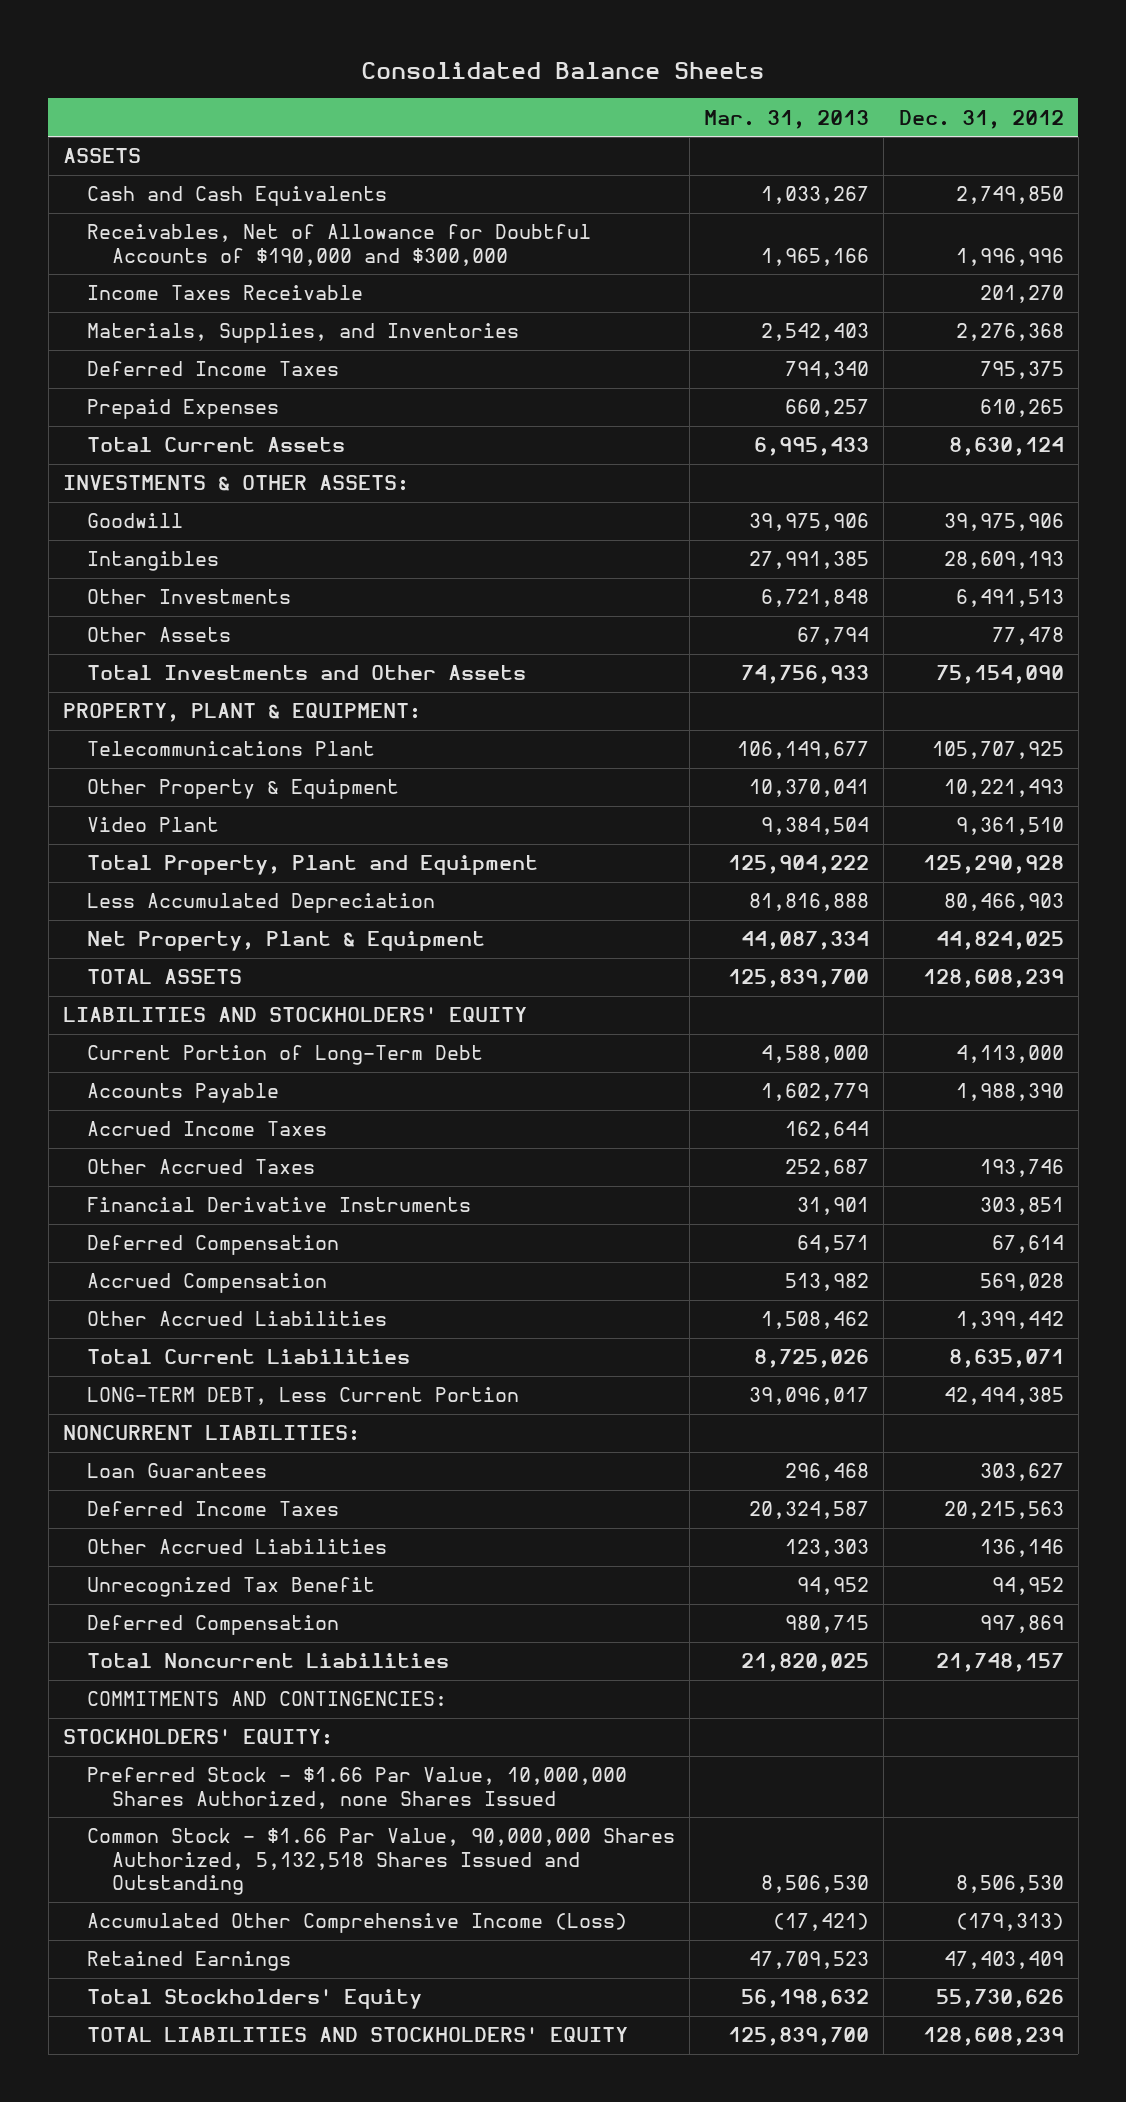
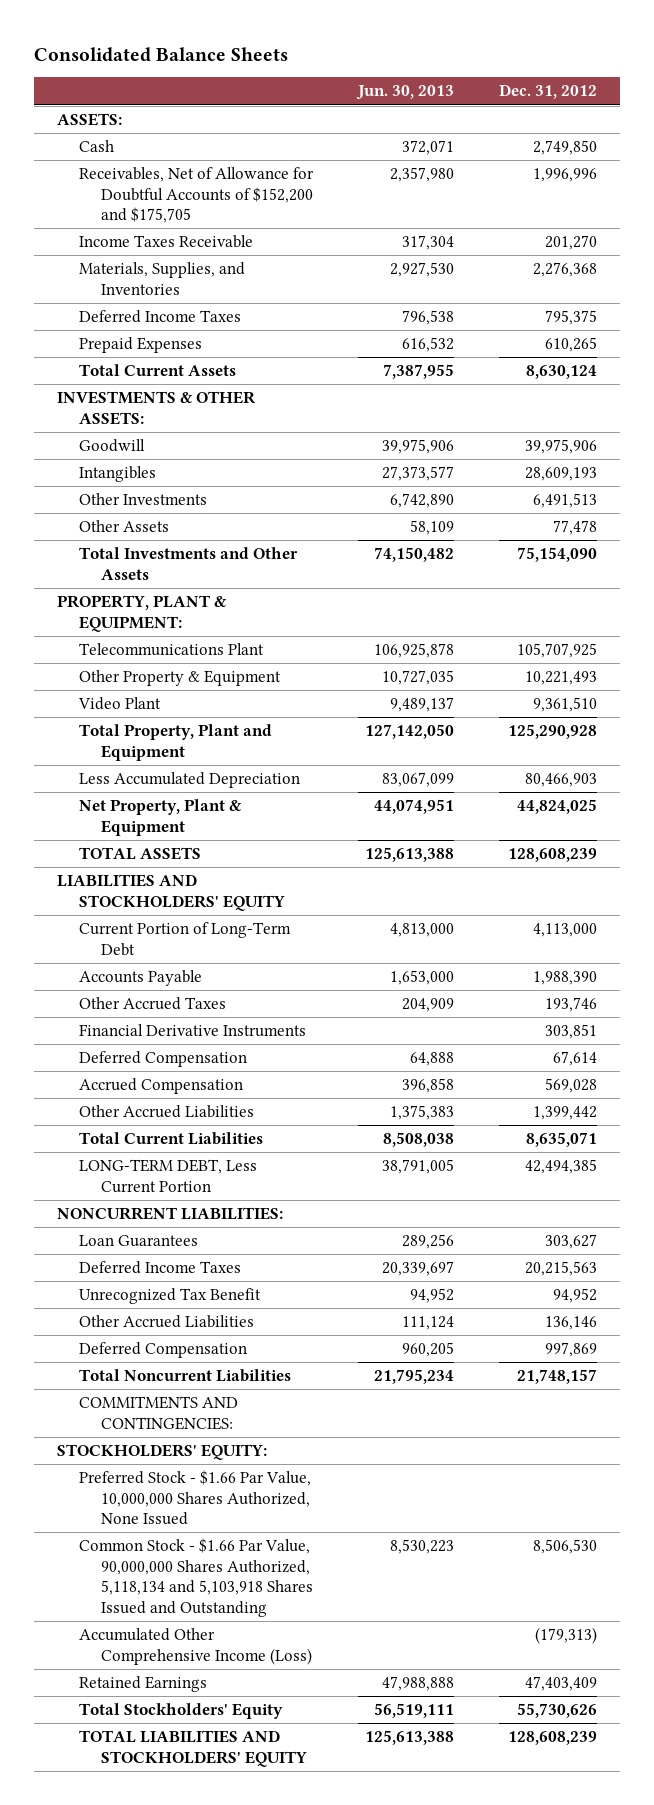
[704,109,870,129] Mar. 31, 2013 -> none
none -> [356,85,455,101] Jun. 30, 2013
[62,148,141,164] ASSETS -> [56,113,122,127] ASSETS:
[87,186,388,207] Cash and Cash Equivalents -> [79,140,115,153] Cash
[87,224,592,266] Receivables, Net of Allowance for Doubtful Accounts of $190,000 and $300,000 -> [79,167,315,224] Receivables, Net of Allowance for Doubtful Accounts of $152,200 and $175,705
[87,1121,328,1137] Accrued Income Taxes -> none
[87,1539,388,1555] Other Accrued Liabilities -> [79,1315,255,1329] Other Accrued Liabilities
[87,1767,628,1809] Preferred Stock - $1.66 Par Value, 10,000,000 Shares Authorized, none Shares Issued -> [79,1470,312,1526] Preferred Stock - $1.66 Par Value, 10,000,000 Shares Authorized, None Issued
[87,1828,676,1896] Common Stock - $1.66 Par Value, 90,000,000 Shares Authorized, 5,132,518 Shares Issued and Outstanding -> [79,1538,314,1618] Common Stock - $1.66 Par Value, 90,000,000 Shares Authorized, 5,118,134 and 5,103,918 Shares Issued and Outstanding

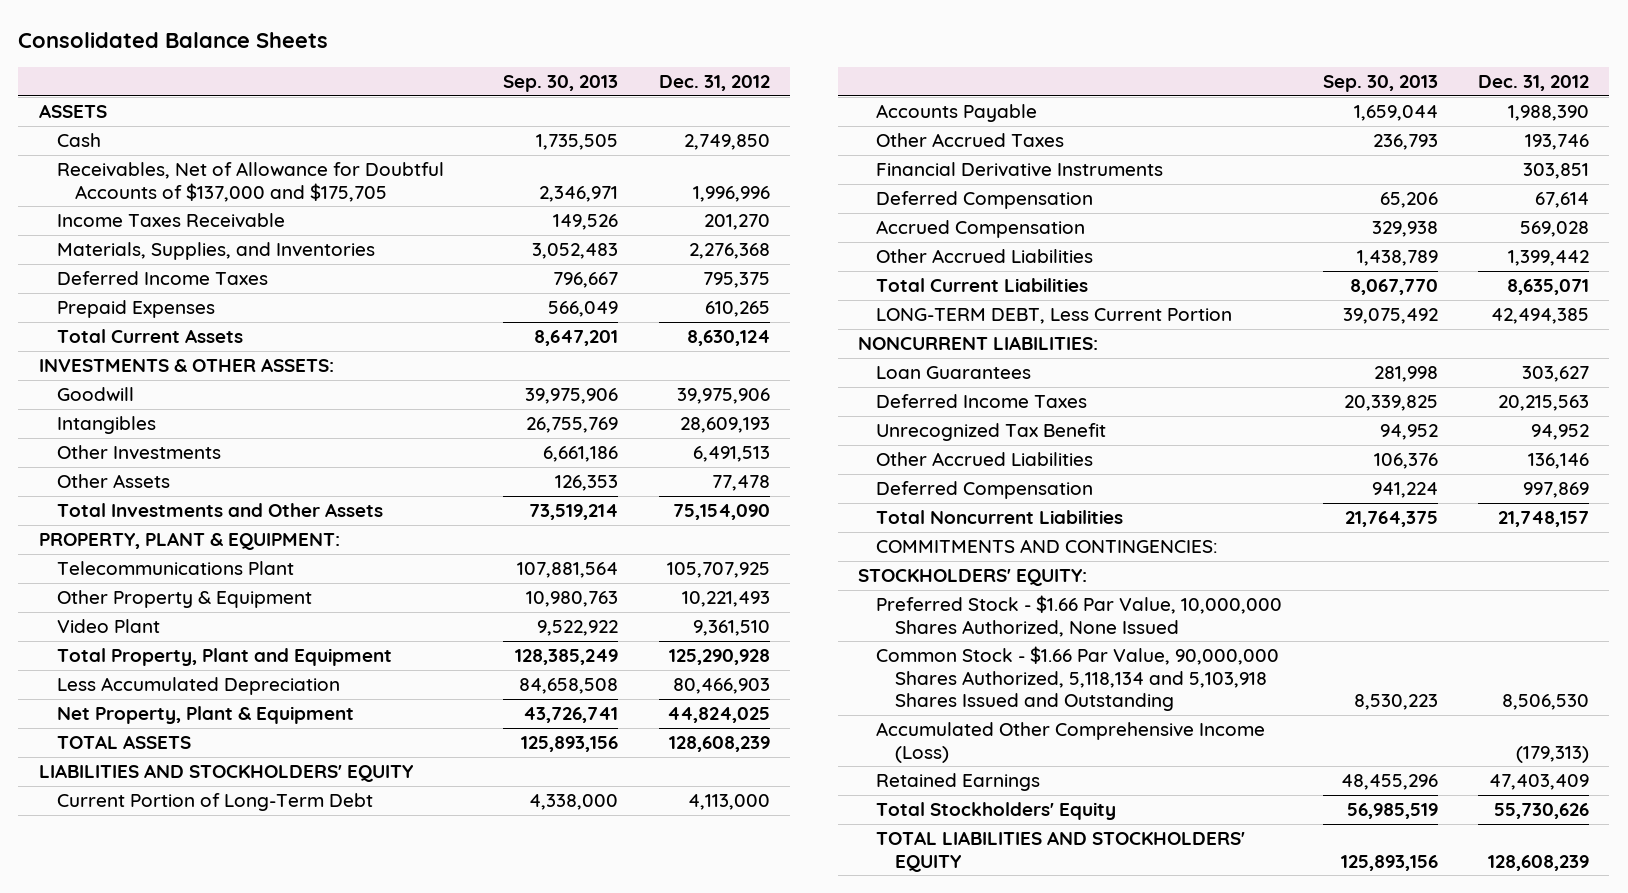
[356,85,455,101] Jun. 30, 2013 -> none
none -> [503,75,619,93] Sep. 30, 2013
[56,113,122,127] ASSETS: -> [38,104,107,119] ASSETS
[79,167,315,224] Receivables, Net of Allowance for Doubtful Accounts of $152,200 and $175,705 -> [57,162,445,202] Receivables, Net of Allowance for Doubtful Accounts of $137,000 and $175,705

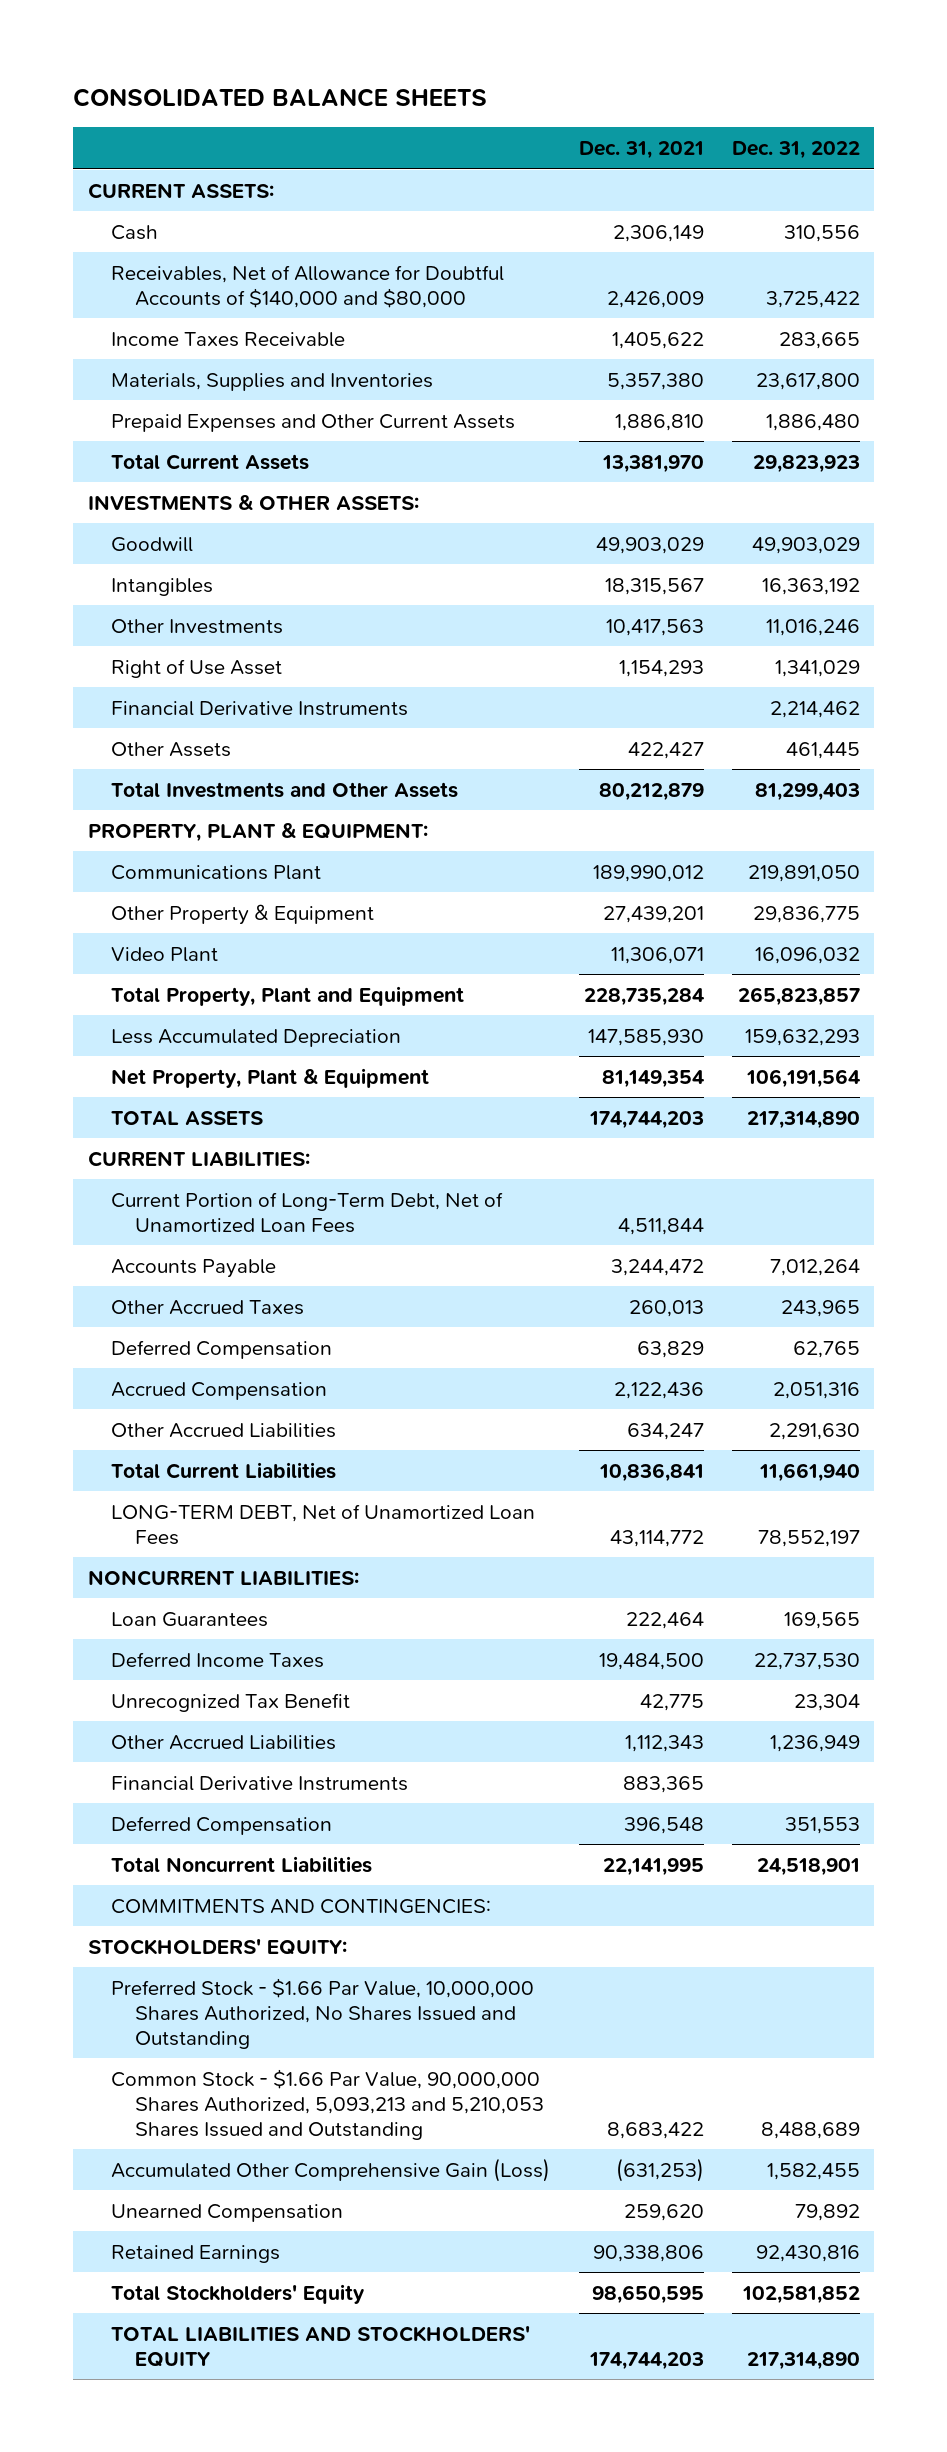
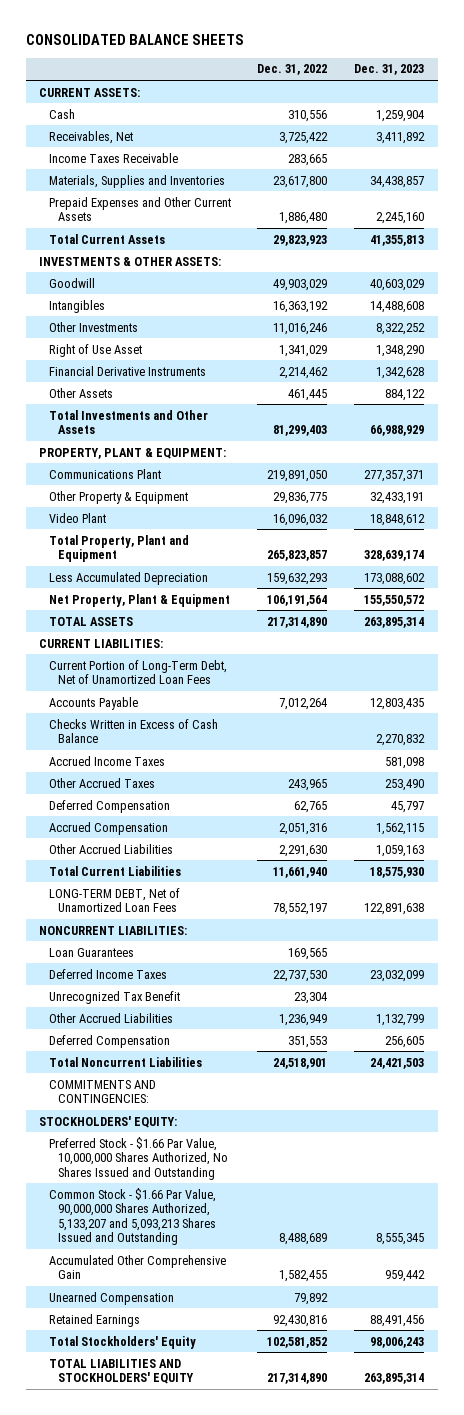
[578,141,704,160] Dec. 31, 2021 -> none
none -> [354,64,425,76] Dec. 31, 2023
[111,264,505,308] Receivables, Net of Allowance for Doubtful Accounts of $140,000 and $80,000 -> [48,130,133,144] Receivables, Net
none -> [48,718,218,744] Checks Written in Excess of Cash Balance
none -> [48,755,165,766] Accrued Income Taxes
[111,1775,409,1791] Financial Derivative Instruments -> none
[111,2068,545,2141] Common Stock - $1.66 Par Value, 90,000,000 Shares Authorized, 5,093,213 and 5,210,053 Shares Issued and Outstanding -> [48,1187,216,1246] Common Stock - $1.66 Par Value, 90,000,000 Shares Authorized, 5,133,207 and 5,093,213 Shares Issued and Outstanding
[111,2157,551,2182] Accumulated Other Comprehensive Gain (Loss) -> [48,1254,226,1280] Accumulated Other Comprehensive Gain

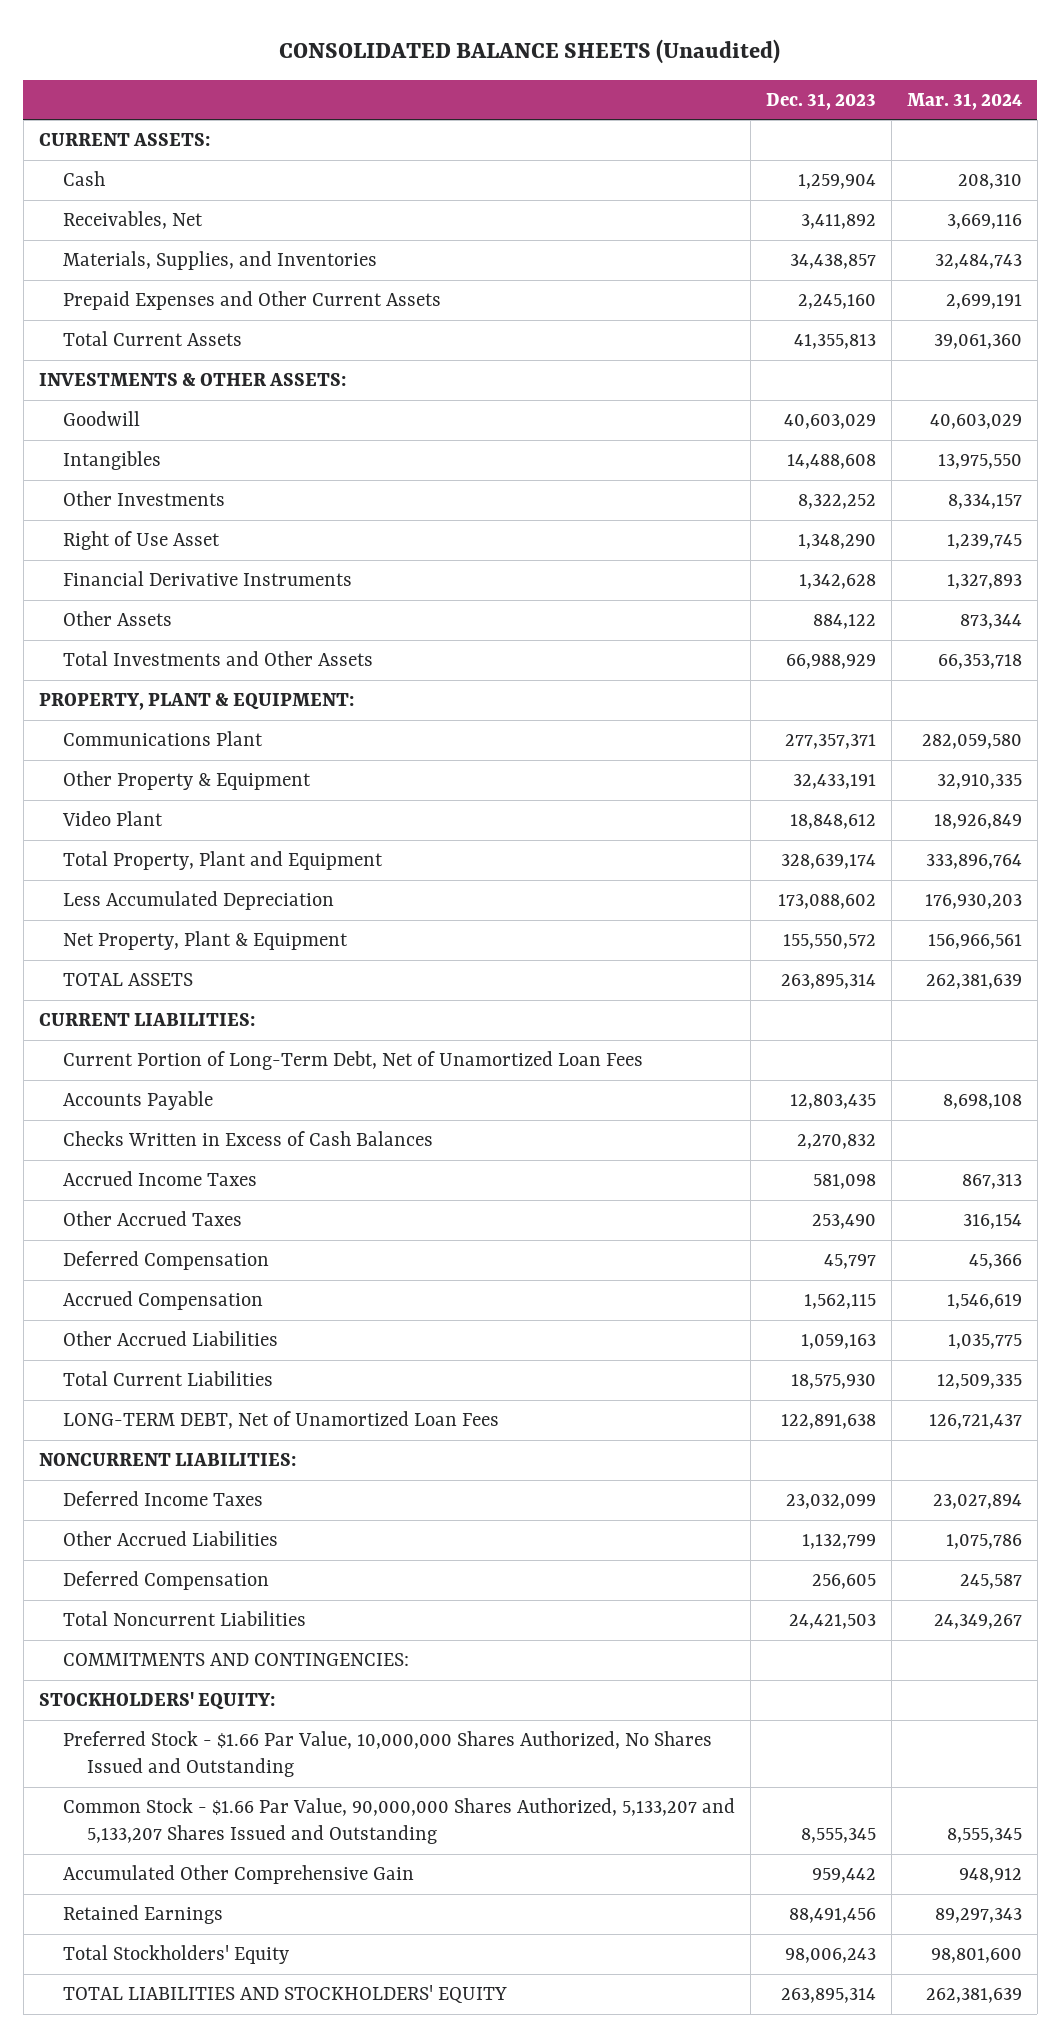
[25,34,244,46] CONSOLIDATED BALANCE SHEETS -> [279,38,781,64] CONSOLIDATED BALANCE SHEETS (Unaudited)
[257,64,328,76] Dec. 31, 2022 -> none
none -> [906,92,1022,110] Mar. 31, 2024
[48,152,178,163] Income Taxes Receivable -> none
[48,174,225,188] Materials, Supplies and Inventories -> [62,251,377,271] Materials, Supplies, and Inventories
[48,718,218,744] Checks Written in Excess of Cash Balance -> [62,1131,433,1147] Checks Written in Excess of Cash Balances
[48,947,134,957] Loan Guarantees -> none
[48,990,180,1004] Unrecognized Tax Benefit -> none
[48,1187,216,1246] Common Stock - $1.66 Par Value, 90,000,000 Shares Authorized, 5,133,207 and 5,093,213 Shares Issued and Outstanding -> [62,1798,735,1845] Common Stock - $1.66 Par Value, 90,000,000 Shares Authorized, 5,133,207 and 5,133,207 Shares Issued and Outstanding
[48,1291,174,1305] Unearned Compensation -> none

